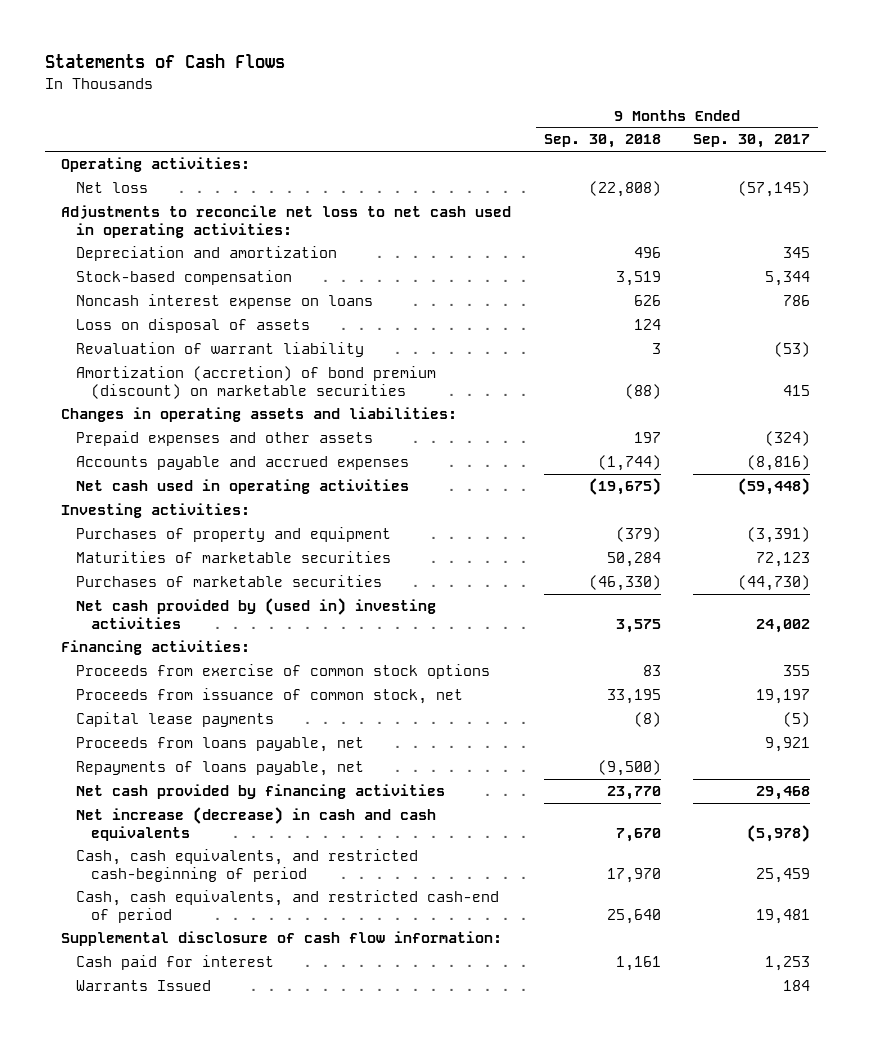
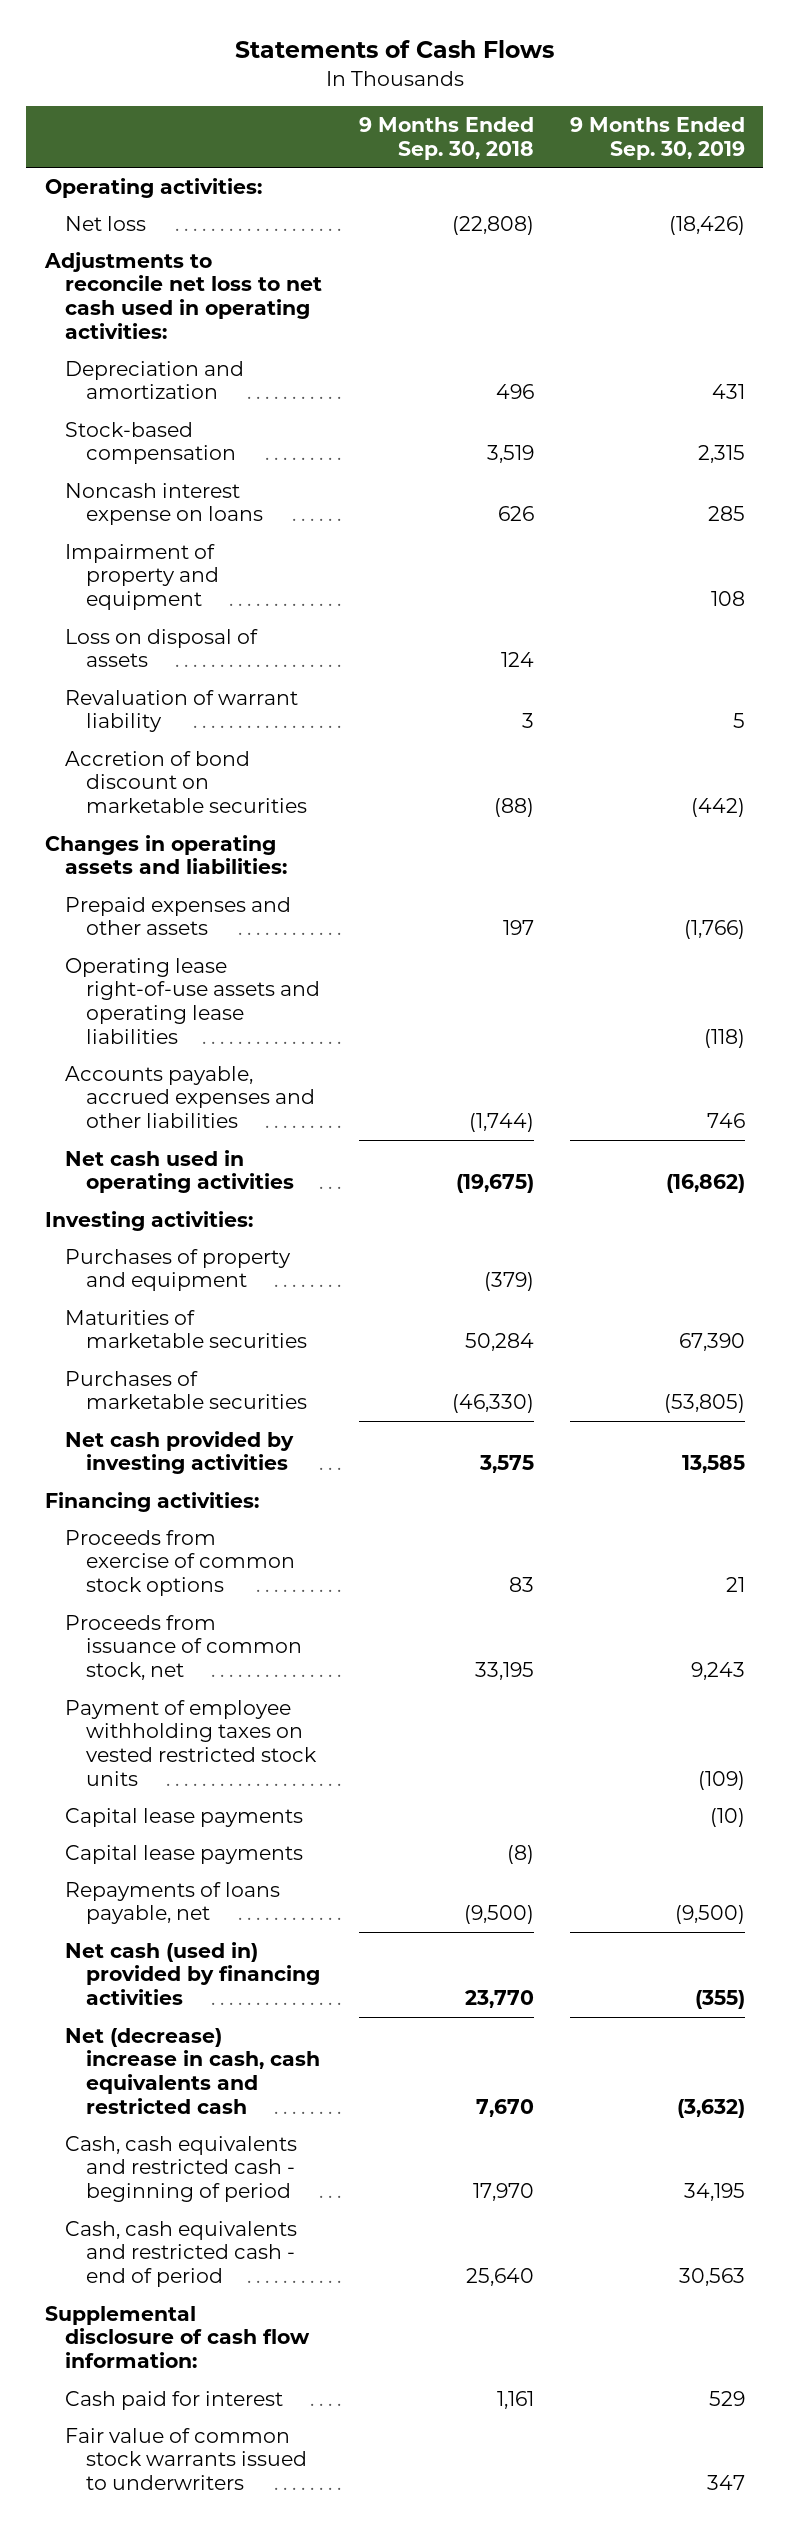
[692,134,810,149] Sep. 30, 2017 -> none
none -> [570,117,746,160] 9 Months Ended Sep. 30, 2019
none -> [65,543,220,611] Impairment of property and equipment
[76,366,437,399] Amortization (accretion) of bond premium (discount) on marketable securities -> [65,750,308,814] Accretion of bond discount on marketable securities
none -> [65,957,321,1044] Operating lease right-of-use assets and operating lease liabilities
[76,456,410,471] Accounts payable and accrued expenses -> [65,1065,316,1129] Accounts payable, accrued expenses and other liabilities
[76,598,437,629] Net cash provided by (used in) investing activities -> [65,1430,295,1475] Net cash provided by investing activities
none -> [65,1699,318,1786] Payment of employee withholding taxes on vested restricted stock units
none -> [65,1807,304,1827] Capital lease payments
[76,737,365,753] Proceeds from loans payable, net -> none
[76,784,446,800] Net cash provided by financing activities -> [65,1941,321,2006] Net cash (used in) provided by financing activities
[76,807,437,841] Net increase (decrease) in cash and cash equivalents -> [65,2027,321,2114] Net (decrease) increase in cash, cash equivalents and restricted cash
[76,849,419,882] Cash, cash equivalents, and restricted cash-beginning of period -> [65,2135,298,2203] Cash, cash equivalents and restricted cash - beginning of period
[76,890,500,923] Cash, cash equivalents, and restricted cash-end of period -> [65,2220,298,2288] Cash, cash equivalents and restricted cash - end of period
[76,980,212,992] Warrants Issued -> none
none -> [65,2427,308,2491] Fair value of common stock warrants issued to underwriters

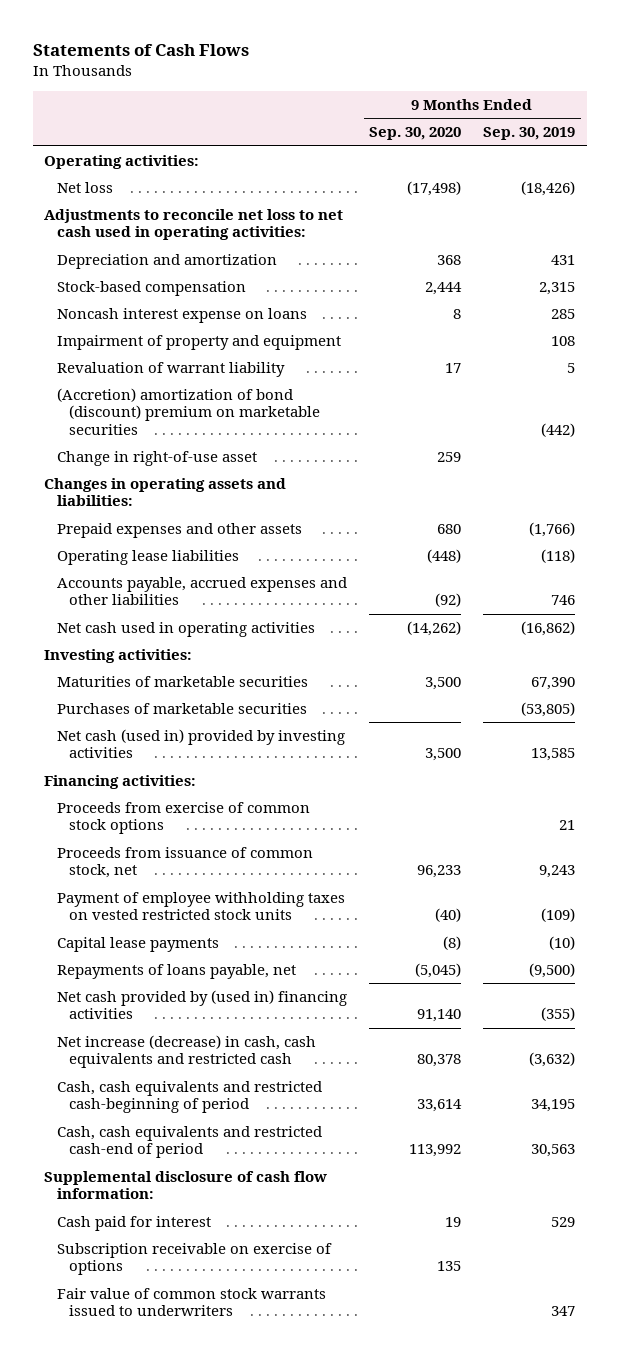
[358,117,534,160] 9 Months Ended Sep. 30, 2018 -> none
none -> [369,127,462,141] Sep. 30, 2020
[65,628,259,668] Loss on disposal of assets -> none
[65,750,308,814] Accretion of bond discount on marketable securities -> [56,388,321,435] (Accretion) amortization of bond (discount) premium on marketable securities
none -> [56,451,257,467] Change in right-of-use asset
[65,957,321,1044] Operating lease right-of-use assets and operating lease liabilities -> [56,550,239,566] Operating lease liabilities
[65,1248,292,1292] Purchases of property and equipment -> none
[65,1430,295,1475] Net cash provided by investing activities -> [56,729,345,759] Net cash (used in) provided by investing activities
[65,1844,304,1864] Capital lease payments -> none
[65,1941,321,2006] Net cash (used in) provided by financing activities -> [56,990,347,1020] Net cash provided by (used in) financing activities
[65,2027,321,2114] Net (decrease) increase in cash, cash equivalents and restricted cash -> [56,1035,316,1069] Net increase (decrease) in cash, cash equivalents and restricted cash
[65,2135,298,2203] Cash, cash equivalents and restricted cash - beginning of period -> [56,1081,322,1114] Cash, cash equivalents and restricted cash-beginning of period
[65,2220,298,2288] Cash, cash equivalents and restricted cash - end of period -> [56,1126,322,1159] Cash, cash equivalents and restricted cash-end of period
none -> [56,1243,332,1276] Subscription receivable on exercise of options

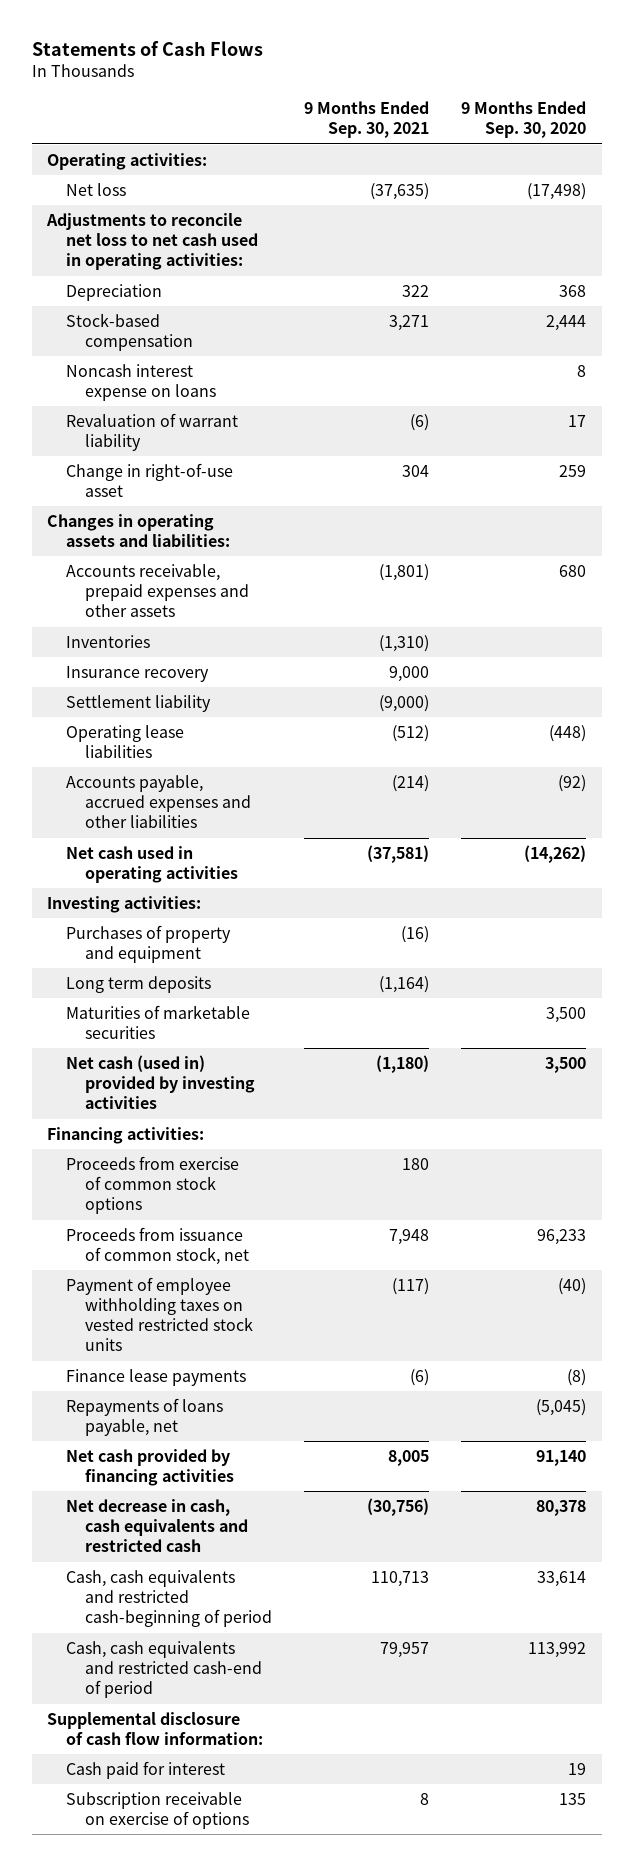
[483,127,576,141] Sep. 30, 2019 -> none
none -> [303,101,429,139] 9 Months Ended Sep. 30, 2021
[56,254,277,270] Depreciation and amortization -> [66,283,163,301] Depreciation
[56,335,341,351] Impairment of property and equipment -> none
[56,388,321,435] (Accretion) amortization of bond (discount) premium on marketable securities -> none
[56,523,302,539] Prepaid expenses and other assets -> [66,563,250,618] Accounts receivable, prepaid expenses and other assets
none -> [66,634,151,648] Inventories
none -> [66,665,210,682] Insurance recovery
none -> [66,694,212,712] Settlement liability
none -> [66,924,232,964] Purchases of property and equipment
none -> [66,975,212,993] Long term deposits
[56,703,307,715] Purchases of marketable securities -> none
[56,937,219,953] Capital lease payments -> [66,1368,247,1386] Finance lease payments
[56,990,347,1020] Net cash provided by (used in) financing activities -> [66,1448,235,1487] Net cash provided by financing activities
[56,1035,316,1069] Net increase (decrease) in cash, cash equivalents and restricted cash -> [66,1498,249,1553] Net decrease in cash, cash equivalents and restricted cash
[56,1288,326,1317] Fair value of common stock warrants issued to underwriters -> none

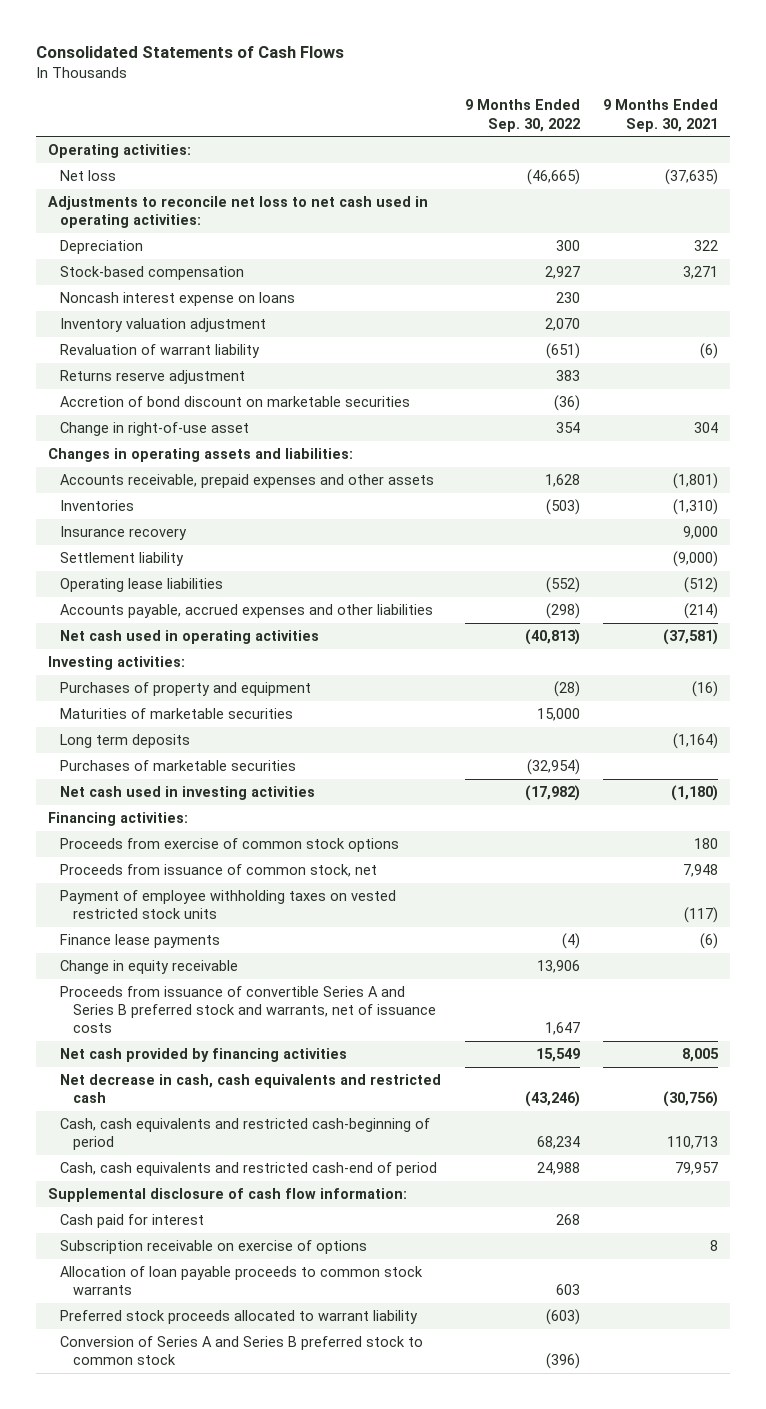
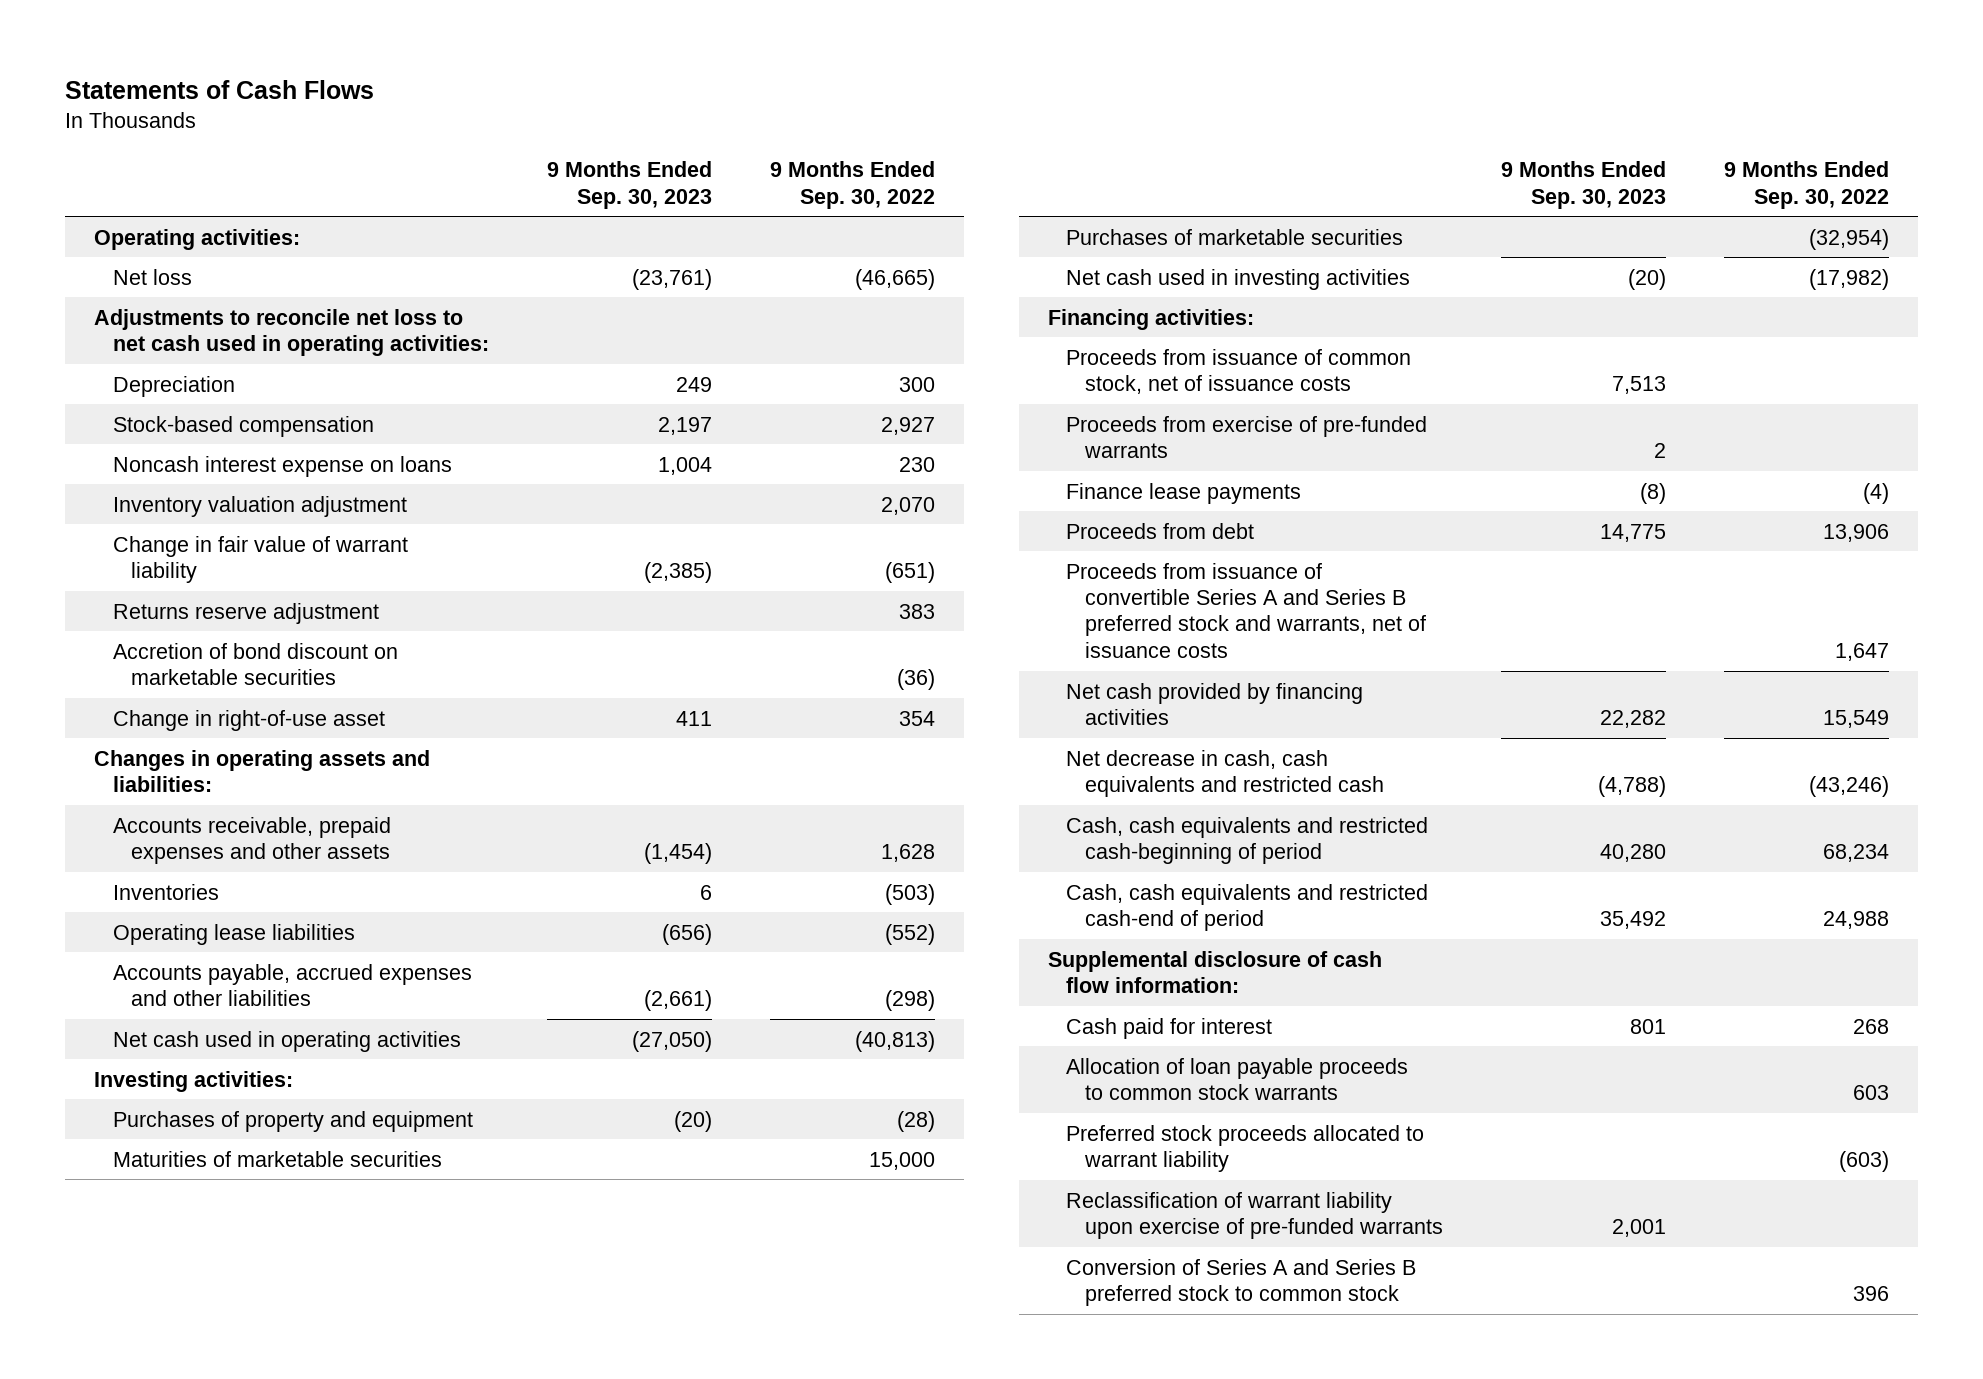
[35,46,344,59] Consolidated Statements of Cash Flows -> [64,79,374,99] Statements of Cash Flows
[603,99,719,132] 9 Months Ended Sep. 30, 2021 -> none
none -> [547,161,713,209] 9 Months Ended Sep. 30, 2023
[60,344,261,359] Revaluation of warrant liability -> [112,535,408,584] Change in fair value of warrant liability
[60,526,188,541] Insurance recovery -> none
[60,552,185,567] Settlement liability -> none
[60,734,191,749] Long term deposits -> none
[60,838,400,853] Proceeds from exercise of common stock options -> none
[60,890,397,920] Payment of employee withholding taxes on vested restricted stock units -> none
[60,864,378,878] Proceeds from issuance of common stock, net -> [1066,348,1412,395] Proceeds from issuance of common stock, net of issuance costs
none -> [1066,415,1428,459] Proceeds from exercise of pre-funded warrants
[60,960,239,975] Change in equity receivable -> [1066,522,1255,539] Proceeds from debt
[60,1240,368,1255] Subscription receivable on exercise of options -> none
none -> [1066,1191,1443,1240] Reclassification of warrant liability upon exercise of pre-funded warrants
[545,1353,580,1370] (396) -> [1853,1286,1890,1302] 396

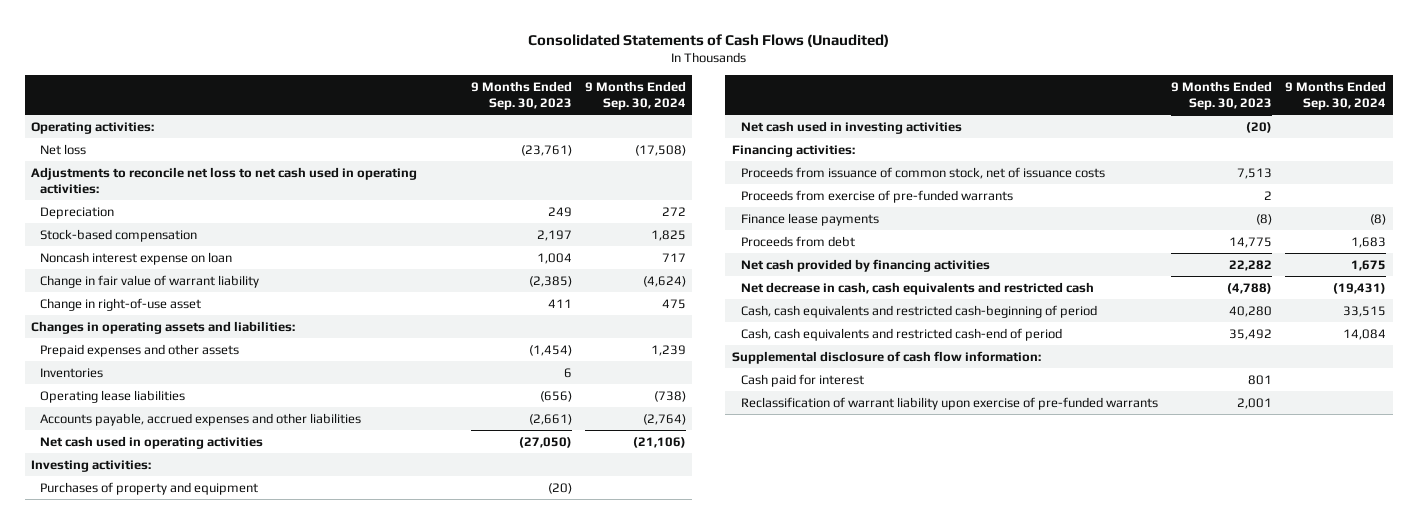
[64,79,374,99] Statements of Cash Flows -> [527,33,889,47] Consolidated Statements of Cash Flows (Unaudited)
[770,161,936,209] 9 Months Ended Sep. 30, 2022 -> none
none -> [584,81,686,111] 9 Months Ended Sep. 30, 2024
[112,495,407,517] Inventory valuation adjustment -> none
[112,455,452,477] Noncash interest expense on loans -> [40,251,233,265] Noncash interest expense on loan
[112,602,379,624] Returns reserve adjustment -> none
[112,642,398,686] Accretion of bond discount on marketable securities -> none
[112,816,391,865] Accounts receivable, prepaid expenses and other assets -> [40,343,240,357] Prepaid expenses and other assets
[112,1150,442,1167] Maturities of marketable securities -> none
[1066,228,1404,245] Purchases of marketable securities -> none
[1066,562,1426,658] Proceeds from issuance of convertible Series A and Series B preferred stock and warrants, net of issuance costs -> none
[1066,1057,1409,1101] Allocation of loan payable proceeds to common stock warrants -> none
[1066,1124,1425,1173] Preferred stock proceeds allocated to warrant liability -> none
[1066,1258,1417,1307] Conversion of Series A and Series B preferred stock to common stock -> none

